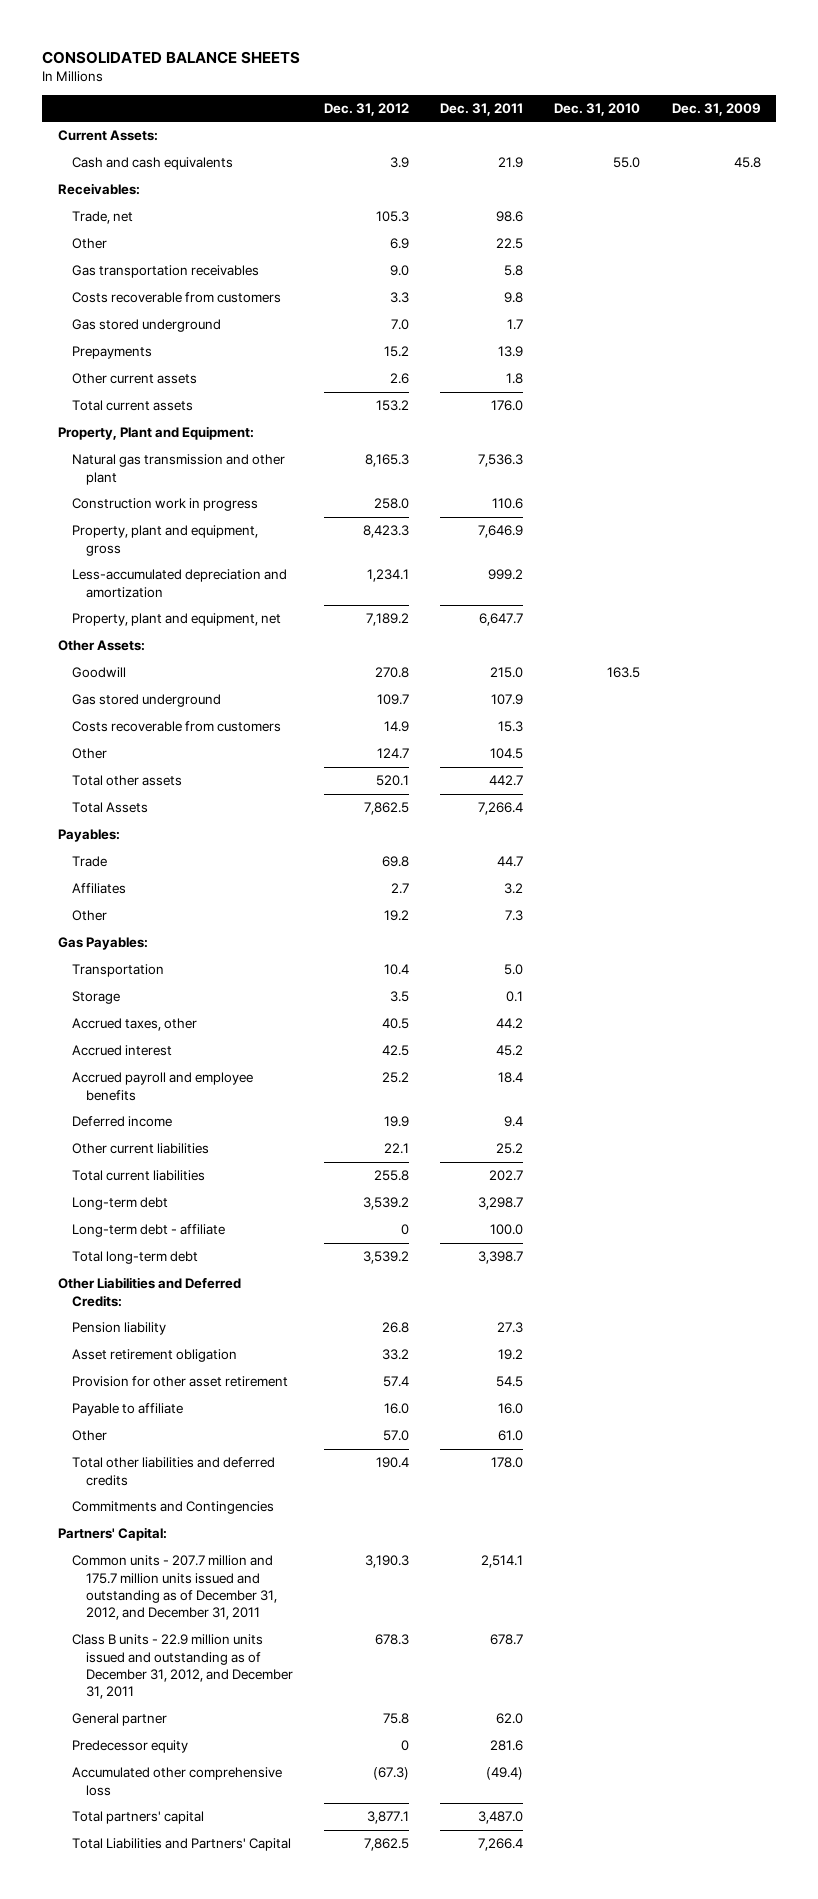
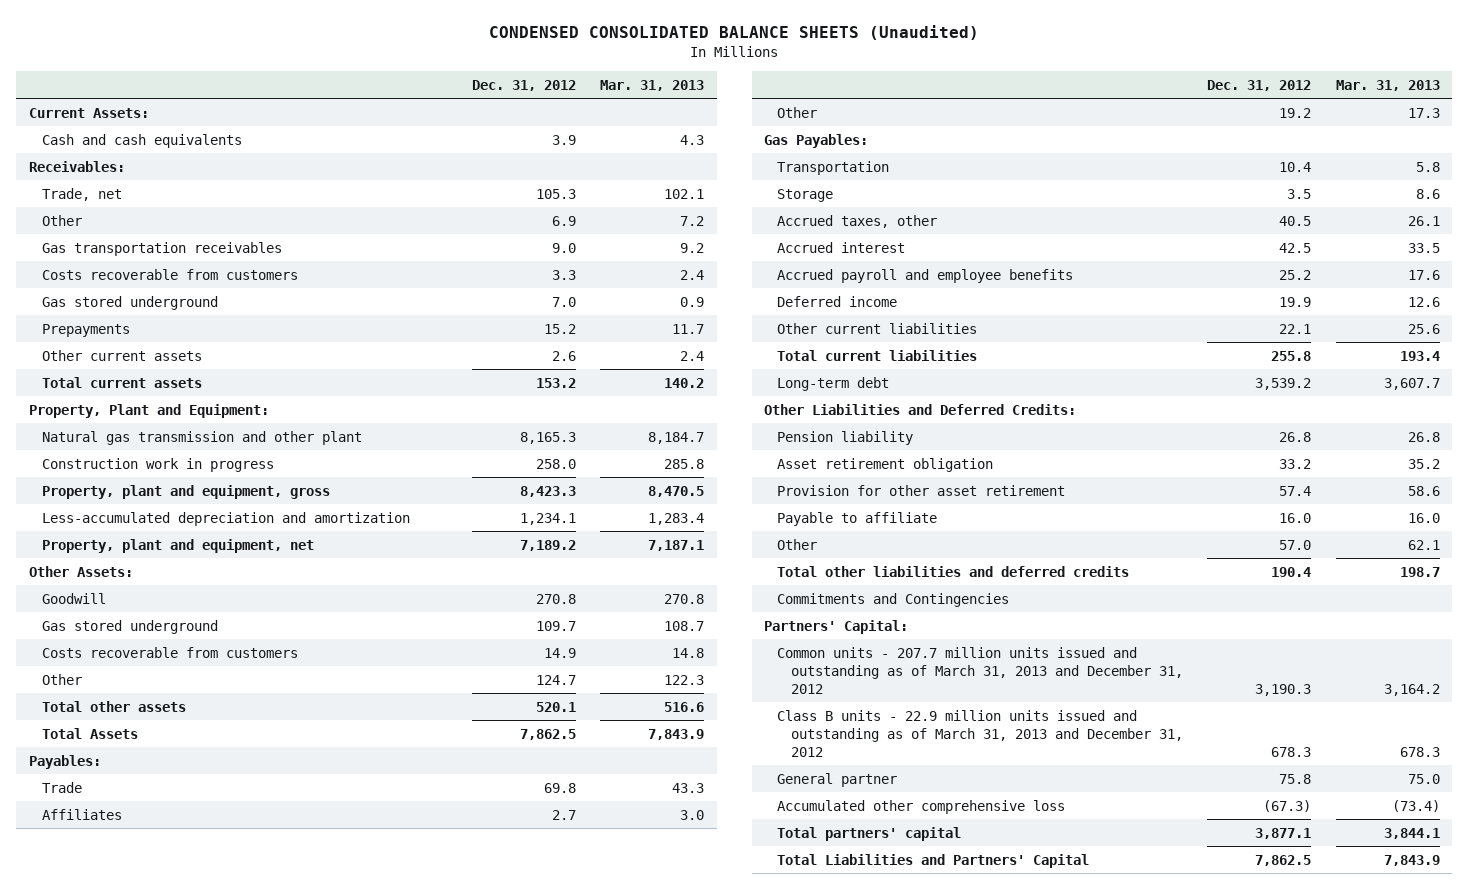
[41,50,300,64] CONSOLIDATED BALANCE SHEETS -> [489,25,980,41] CONDENSED CONSOLIDATED BALANCE SHEETS (Unaudited)
[440,102,524,116] Dec. 31, 2011 -> none
[554,102,641,116] Dec. 31, 2010 -> none
[671,102,761,116] Dec. 31, 2009 -> none
none -> [600,79,705,91] Mar. 31, 2013
[71,1224,225,1238] Long-term debt - affiliate -> none
[71,1251,198,1265] Total long-term debt -> none
[71,1555,277,1621] Common units - 207.7 million and 175.7 million units issued and outstanding as of December 31, 2012, and December 31, 2011 -> [777,646,1183,694] Common units - 207.7 million units issued and outstanding as of March 31, 2013 and December 31, 2012
[71,1634,293,1700] Class B units - 22.9 million units issued and outstanding as of December 31, 2012, and December 31, 2011 -> [777,709,1183,757] Class B units - 22.9 million units issued and outstanding as of March 31, 2013 and December 31, 2012
[71,1740,188,1754] Predecessor equity -> none

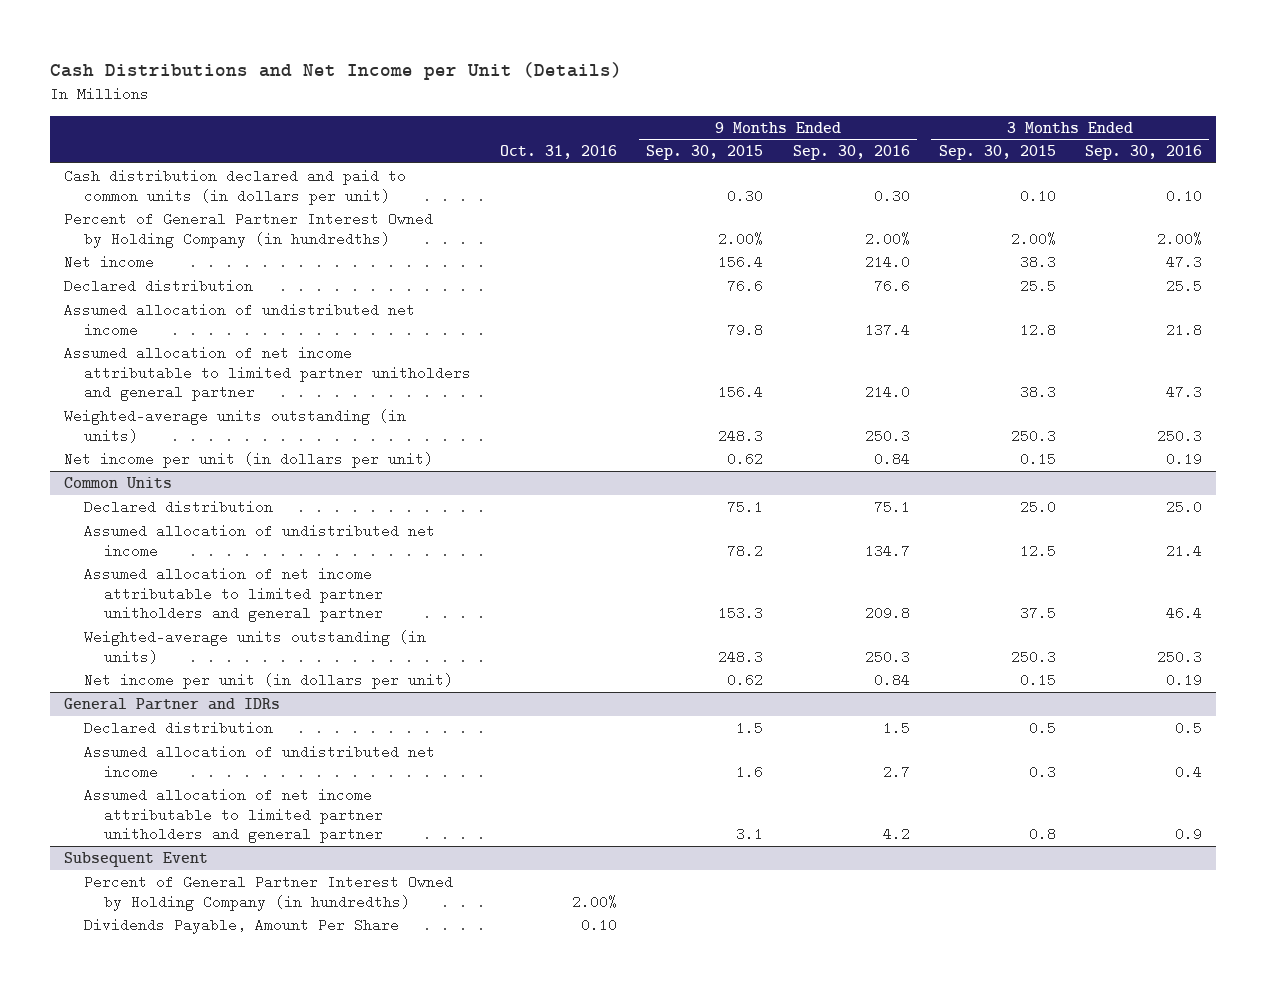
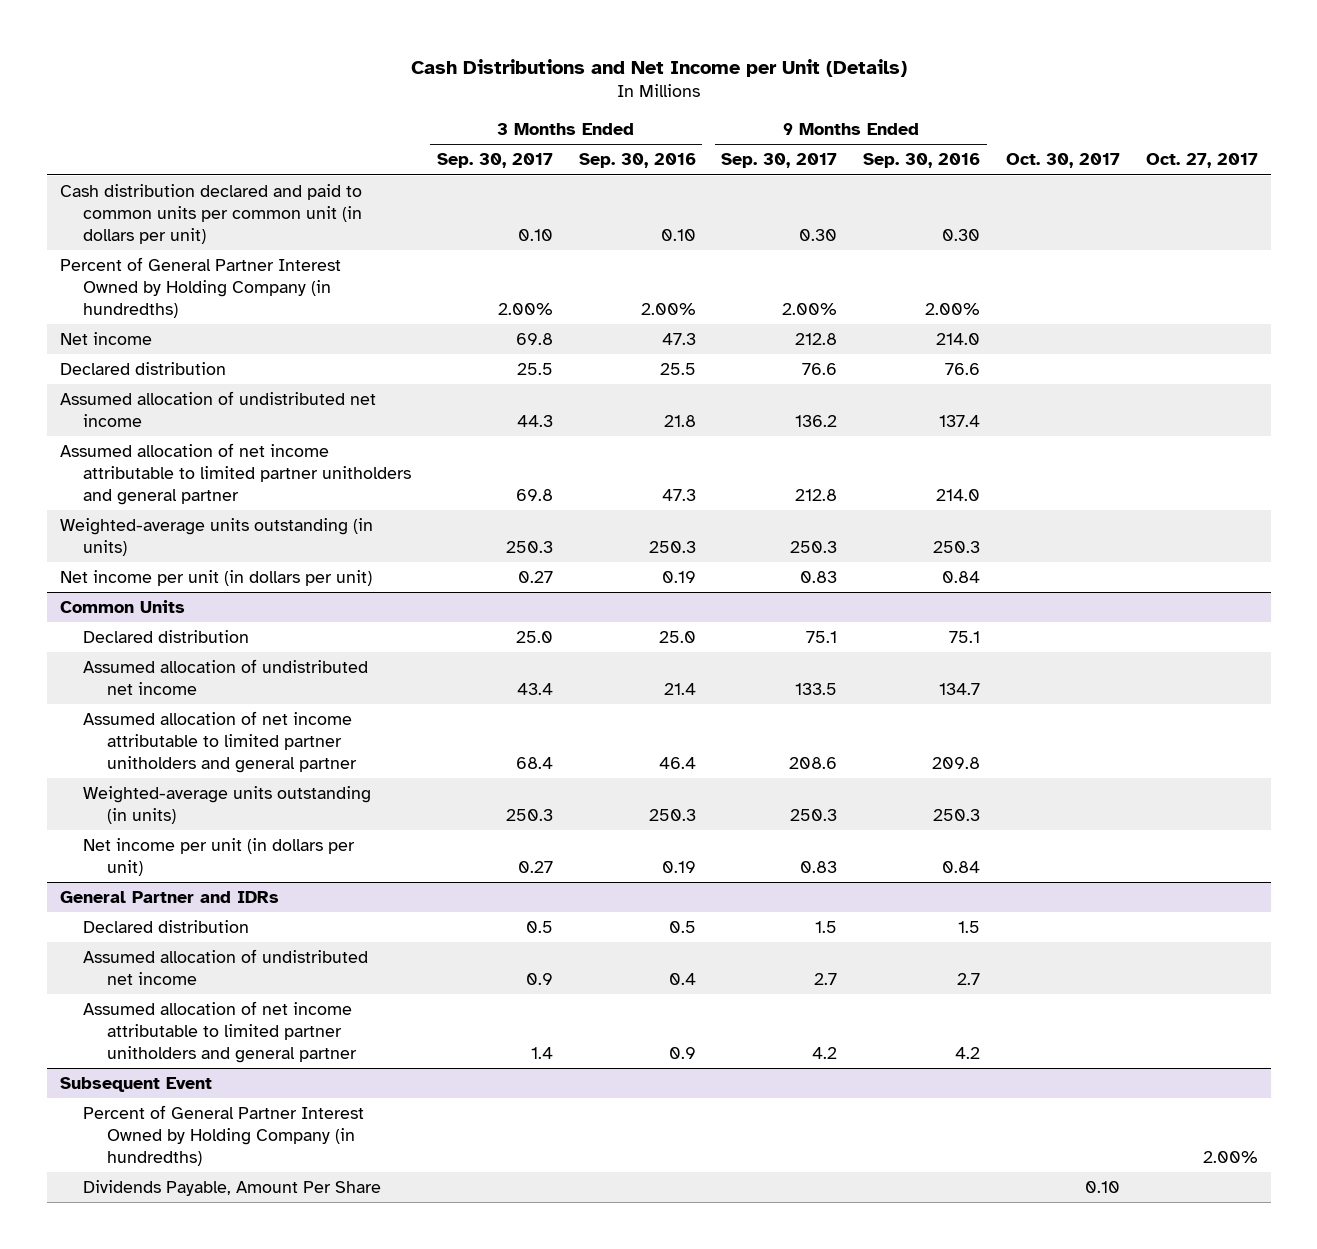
[500,145,618,160] Oct. 31, 2016 -> none
[646,145,764,161] Sep. 30, 2015 -> none
[938,145,1056,161] Sep. 30, 2015 -> none
none -> [436,153,553,169] Sep. 30, 2017
none -> [721,153,838,169] Sep. 30, 2017
none -> [1006,153,1121,169] Oct. 30, 2017
none -> [1145,153,1258,169] Oct. 27, 2017
[64,168,407,205] Cash distribution declared and paid to common units (in dollars per unit) -> [59,183,363,245] Cash distribution declared and paid to common units per common unit (in dollars per unit)

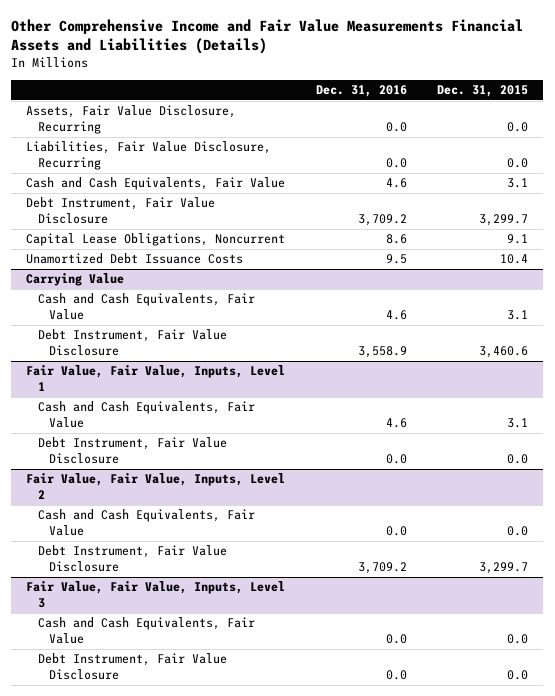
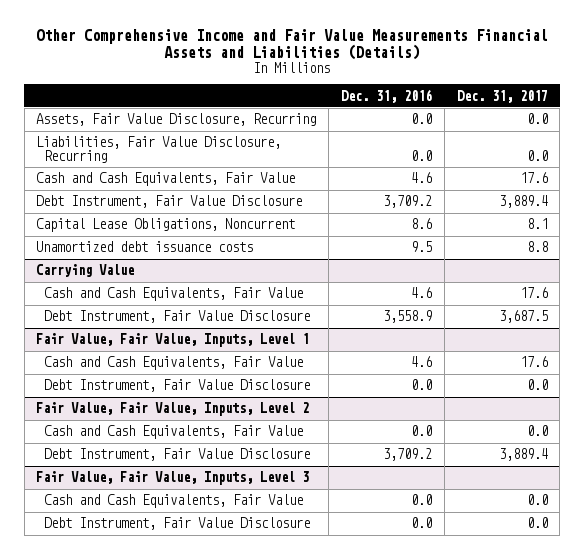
[437,84,529,97] Dec. 31, 2015 -> none
none -> [456,89,548,103] Dec. 31, 2017
[26,253,244,265] Unamortized Debt Issuance Costs -> [36,241,254,253] Unamortized debt issuance costs

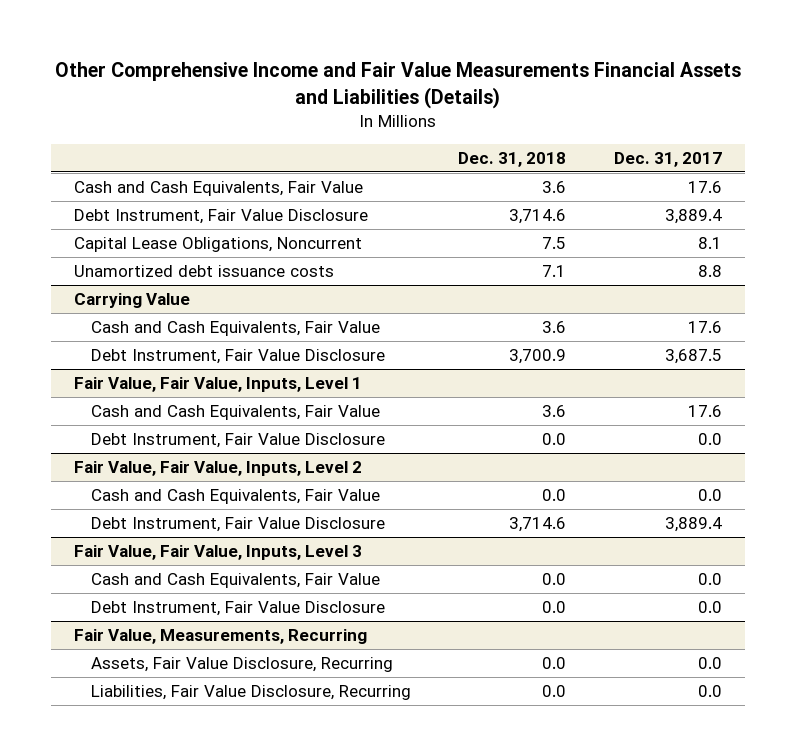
[340,88,432,103] Dec. 31, 2016 -> none
none -> [458,151,567,167] Dec. 31, 2018
[36,113,317,127] Assets, Fair Value Disclosure, Recurring -> none
[36,136,282,164] Liabilities, Fair Value Disclosure, Recurring -> none
none -> [74,628,368,644] Fair Value, Measurements, Recurring
none -> [91,656,394,672] Assets, Fair Value Disclosure, Recurring
none -> [91,684,412,700] Liabilities, Fair Value Disclosure, Recurring

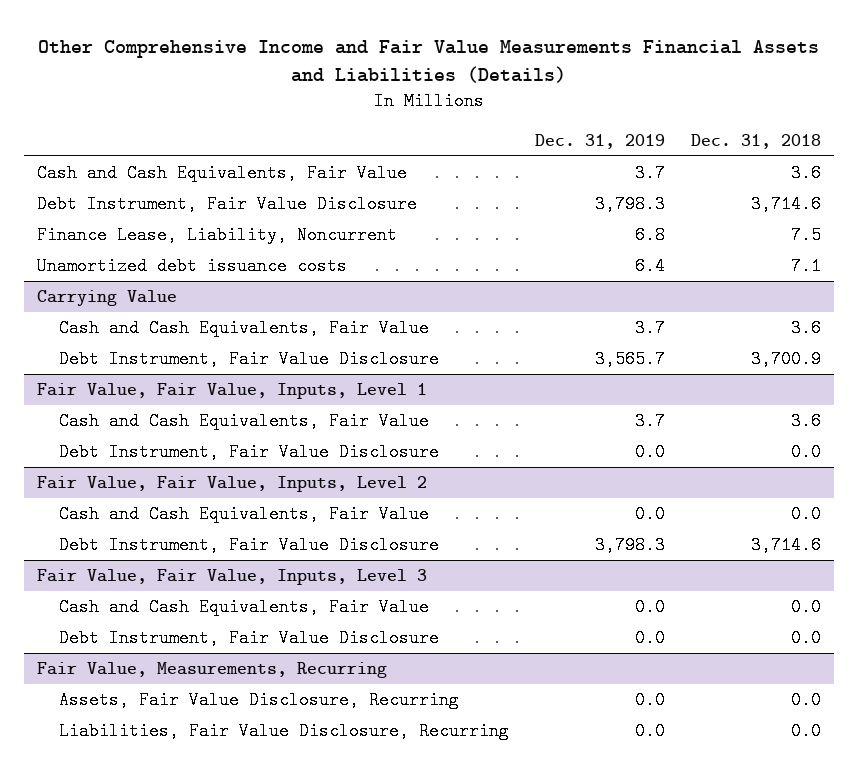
[613,151,722,167] Dec. 31, 2017 -> none
none -> [535,133,666,149] Dec. 31, 2019
[74,236,363,252] Capital Lease Obligations, Noncurrent -> none
none -> [37,226,398,245] Finance Lease, Liability, Noncurrent

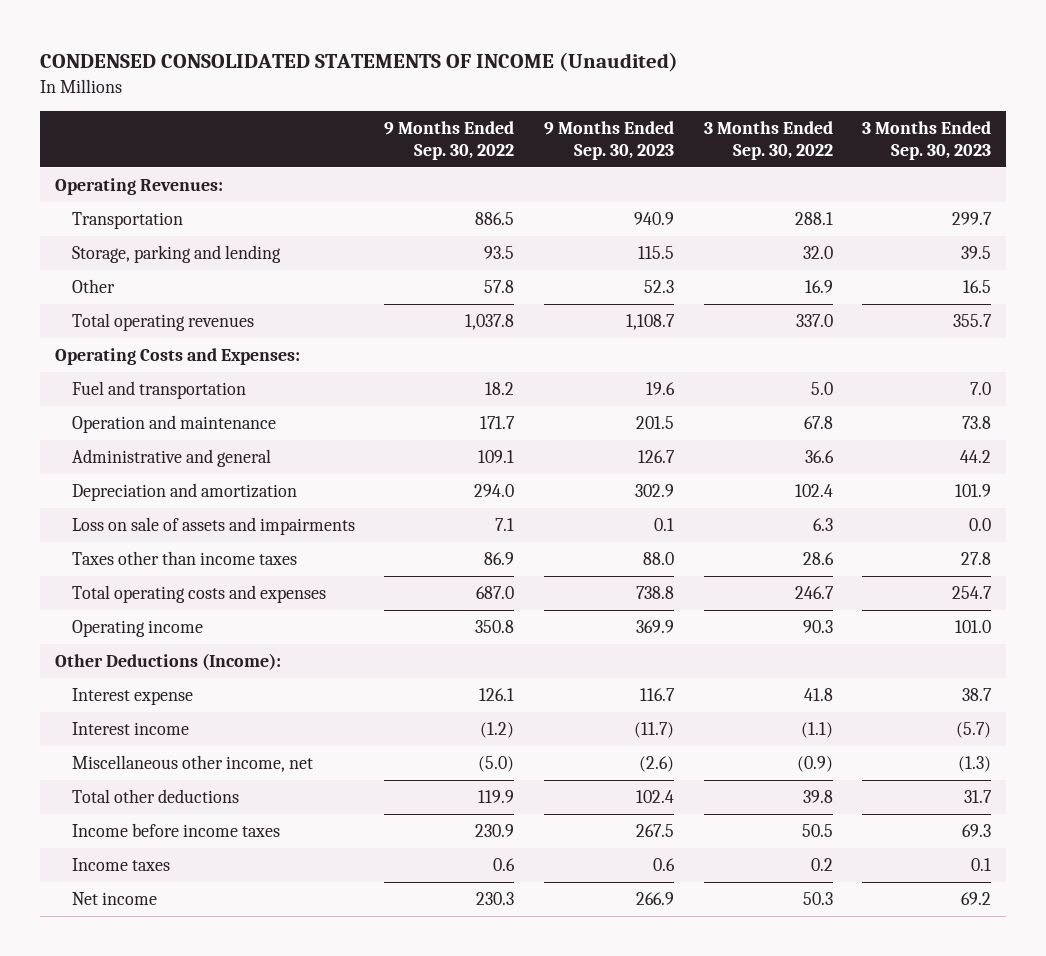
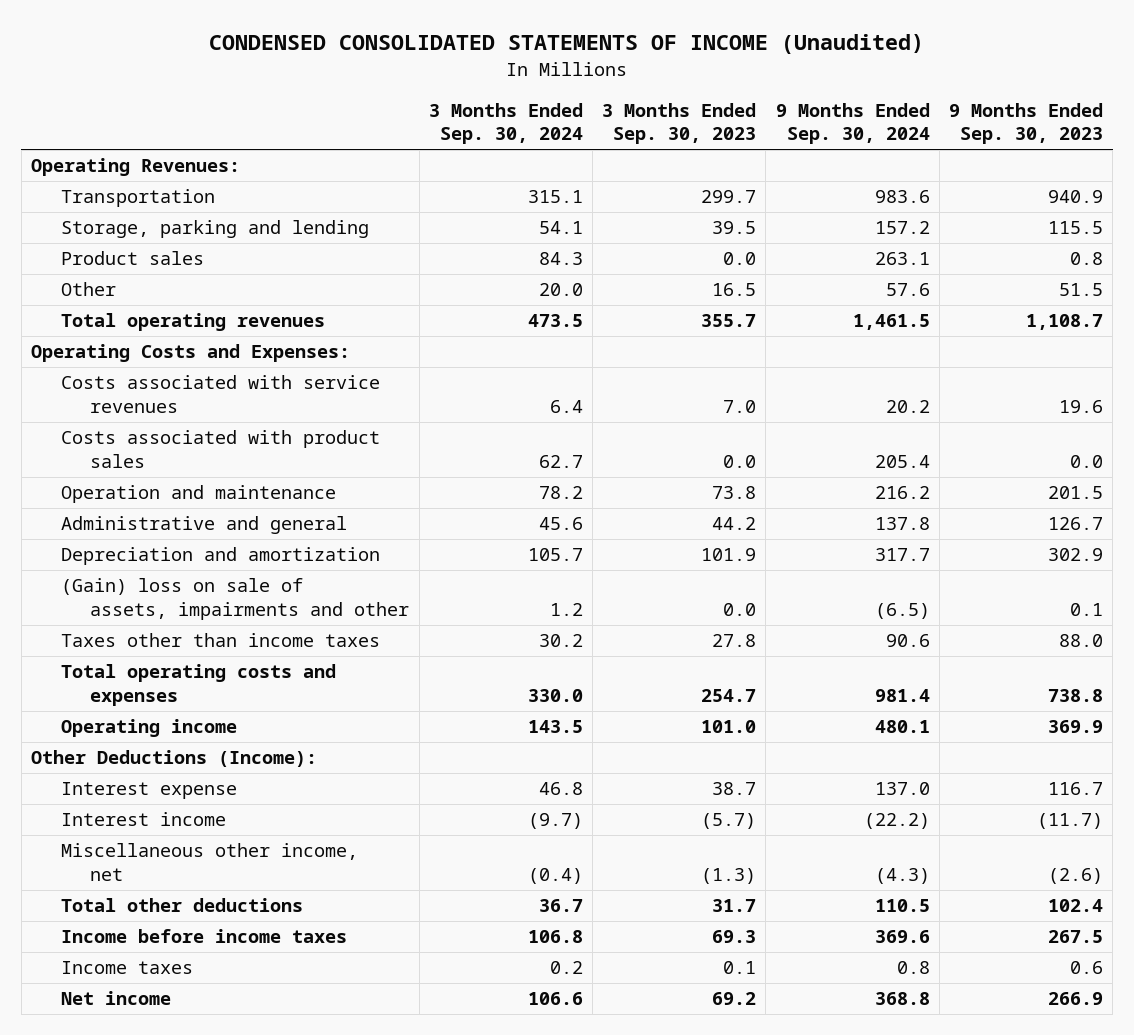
[384,120,515,160] 9 Months Ended Sep. 30, 2022 -> none
[703,120,833,160] 3 Months Ended Sep. 30, 2022 -> none
none -> [428,102,583,145] 3 Months Ended Sep. 30, 2024
none -> [775,102,930,145] 9 Months Ended Sep. 30, 2024
none -> [60,251,204,266] Product sales
[643,280,674,294] 52.3 -> [1058,283,1103,297] 51.5
[71,381,246,400] Fuel and transportation -> [60,375,380,413] Costs associated with service revenues
none -> [60,430,380,468] Costs associated with product sales
[71,517,355,536] Loss on sale of assets and impairments -> [60,578,410,620] (Gain) loss on sale of assets, impairments and other

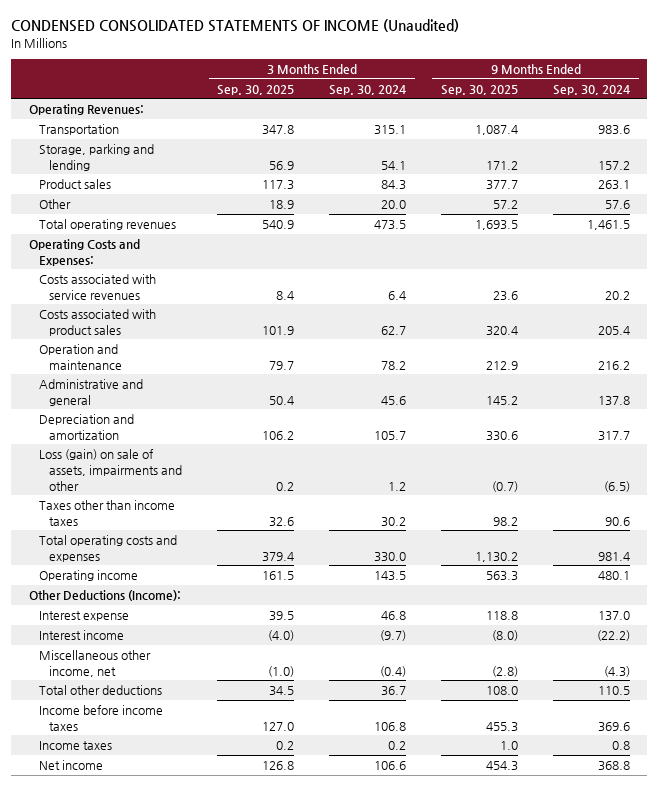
[602,102,757,145] 3 Months Ended Sep. 30, 2023 -> none
[948,102,1103,145] 9 Months Ended Sep. 30, 2023 -> none
none -> [217,84,295,95] Sep. 30, 2025
none -> [441,84,519,95] Sep. 30, 2025
[60,578,410,620] (Gain) loss on sale of assets, impairments and other -> [39,449,183,491] Loss (gain) on sale of assets, impairments and other

